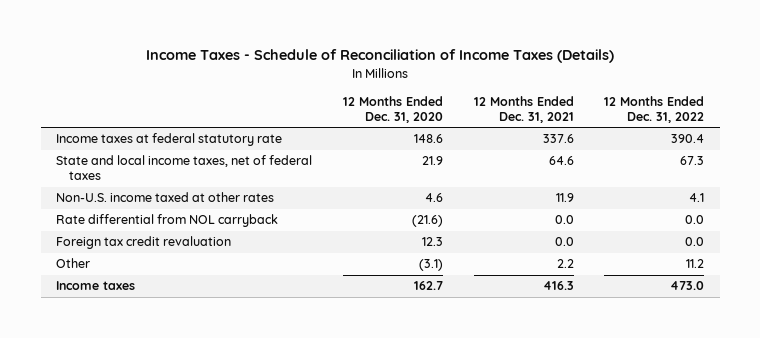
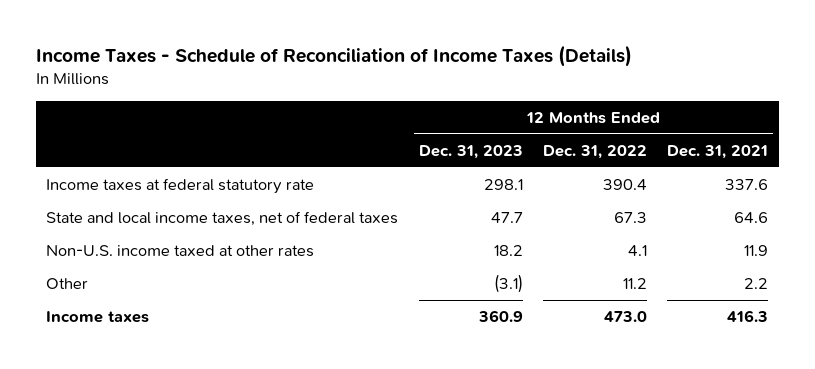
[342,95,443,123] 12 Months Ended Dec. 31, 2020 -> none
none -> [418,144,523,159] Dec. 31, 2023
[55,214,278,228] Rate differential from NOL carryback -> none
[55,236,231,250] Foreign tax credit revaluation -> none

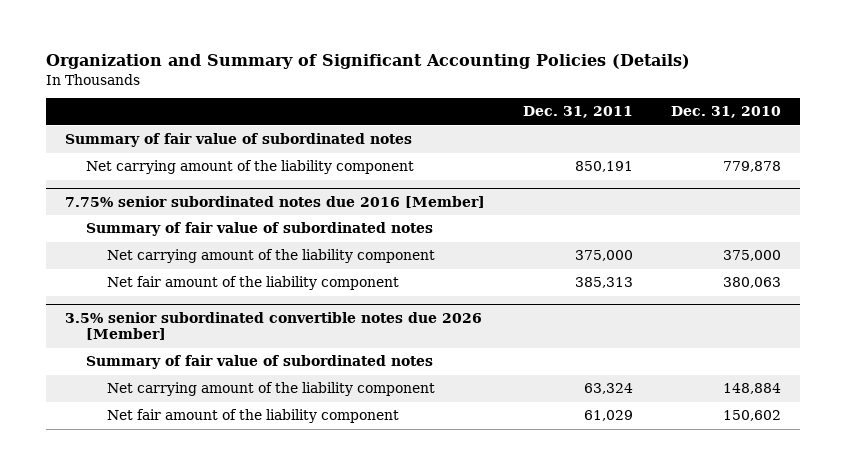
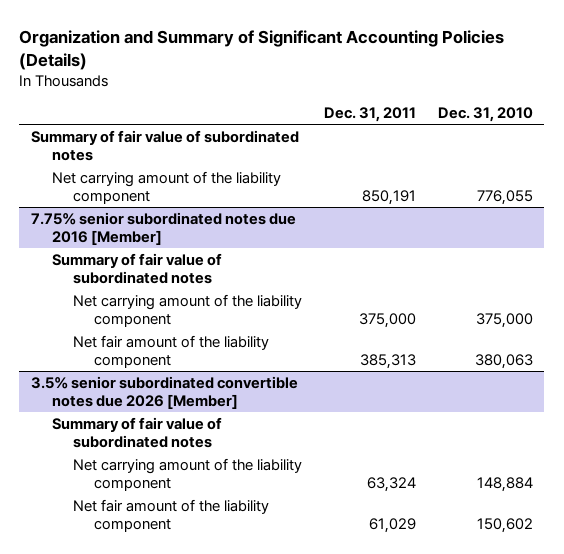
[722,161,781,173] 779,878 -> [477,189,534,205] 776,055

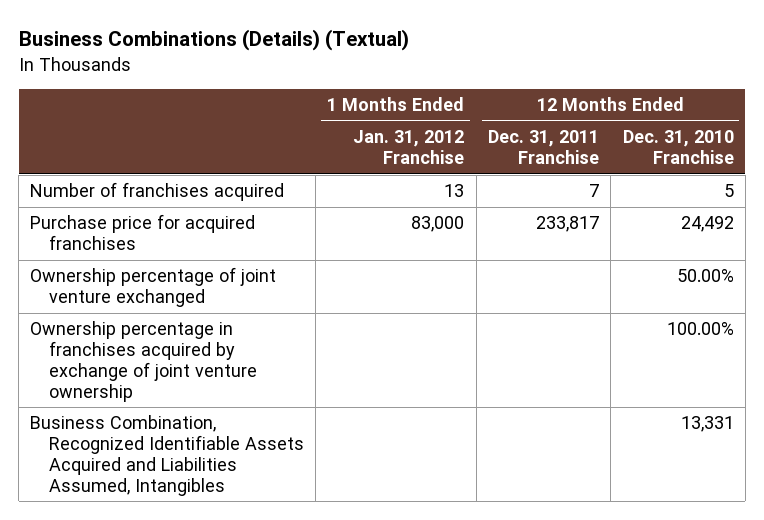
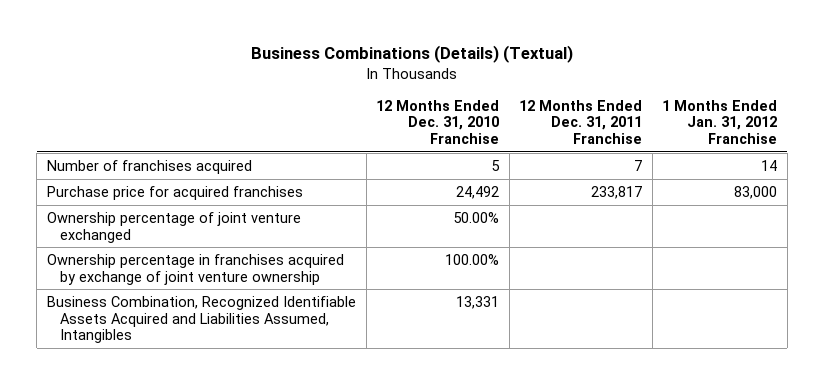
[444,184,465,198] 13 -> [761,159,778,171] 14

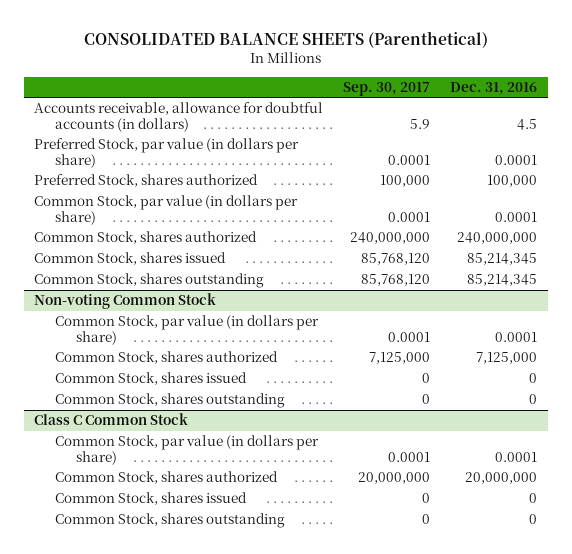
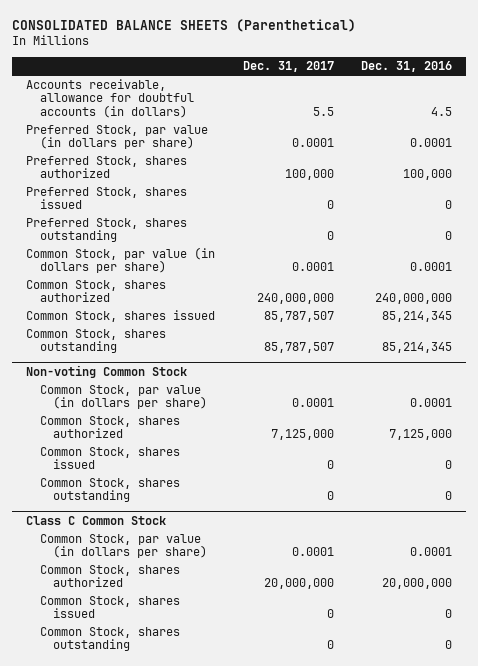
[343,81,431,96] Sep. 30, 2017 -> none
none -> [242,61,334,73] Dec. 31, 2017
none -> [26,187,188,210] Preferred Stock, shares issued
none -> [26,218,188,243] Preferred Stock, shares outstanding

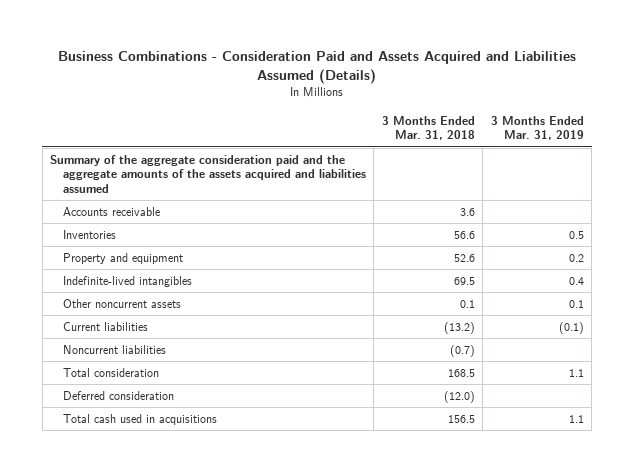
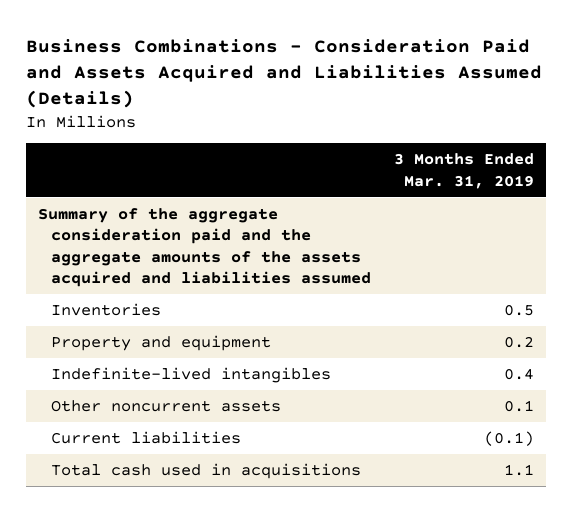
[381,115,475,141] 3 Months Ended Mar. 31, 2018 -> none
[62,206,160,216] Accounts receivable -> none
[62,344,166,354] Noncurrent liabilities -> none
[62,367,159,377] Total consideration -> none
[62,390,174,400] Deferred consideration -> none

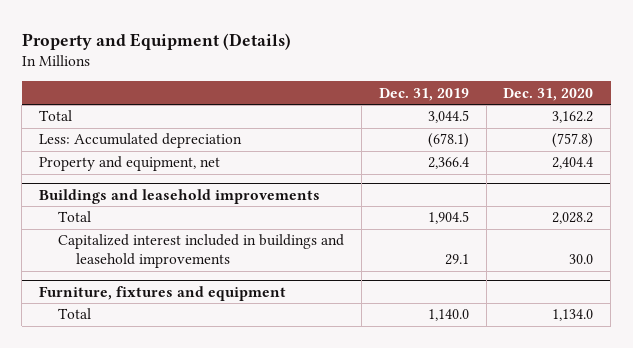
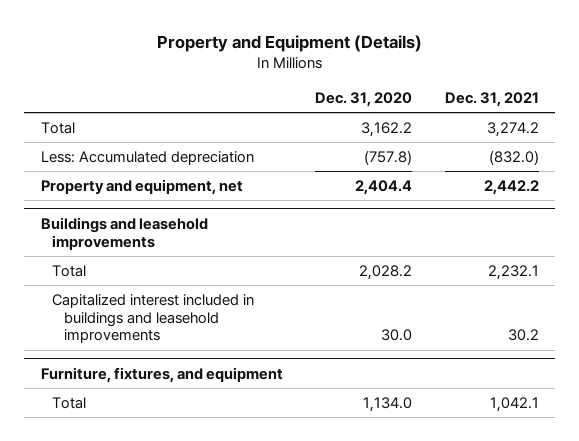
[378,87,469,101] Dec. 31, 2019 -> none
none -> [444,91,539,107] Dec. 31, 2021
[39,285,287,301] Furniture, fixtures and equipment -> [40,366,283,383] Furniture, fixtures, and equipment

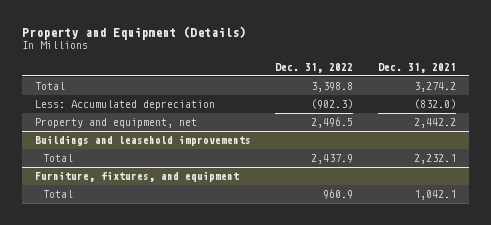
[315,91,413,107] Dec. 31, 2020 -> none
none -> [275,63,354,74] Dec. 31, 2022
[52,293,255,344] Capitalized interest included in buildings and leasehold improvements -> none

